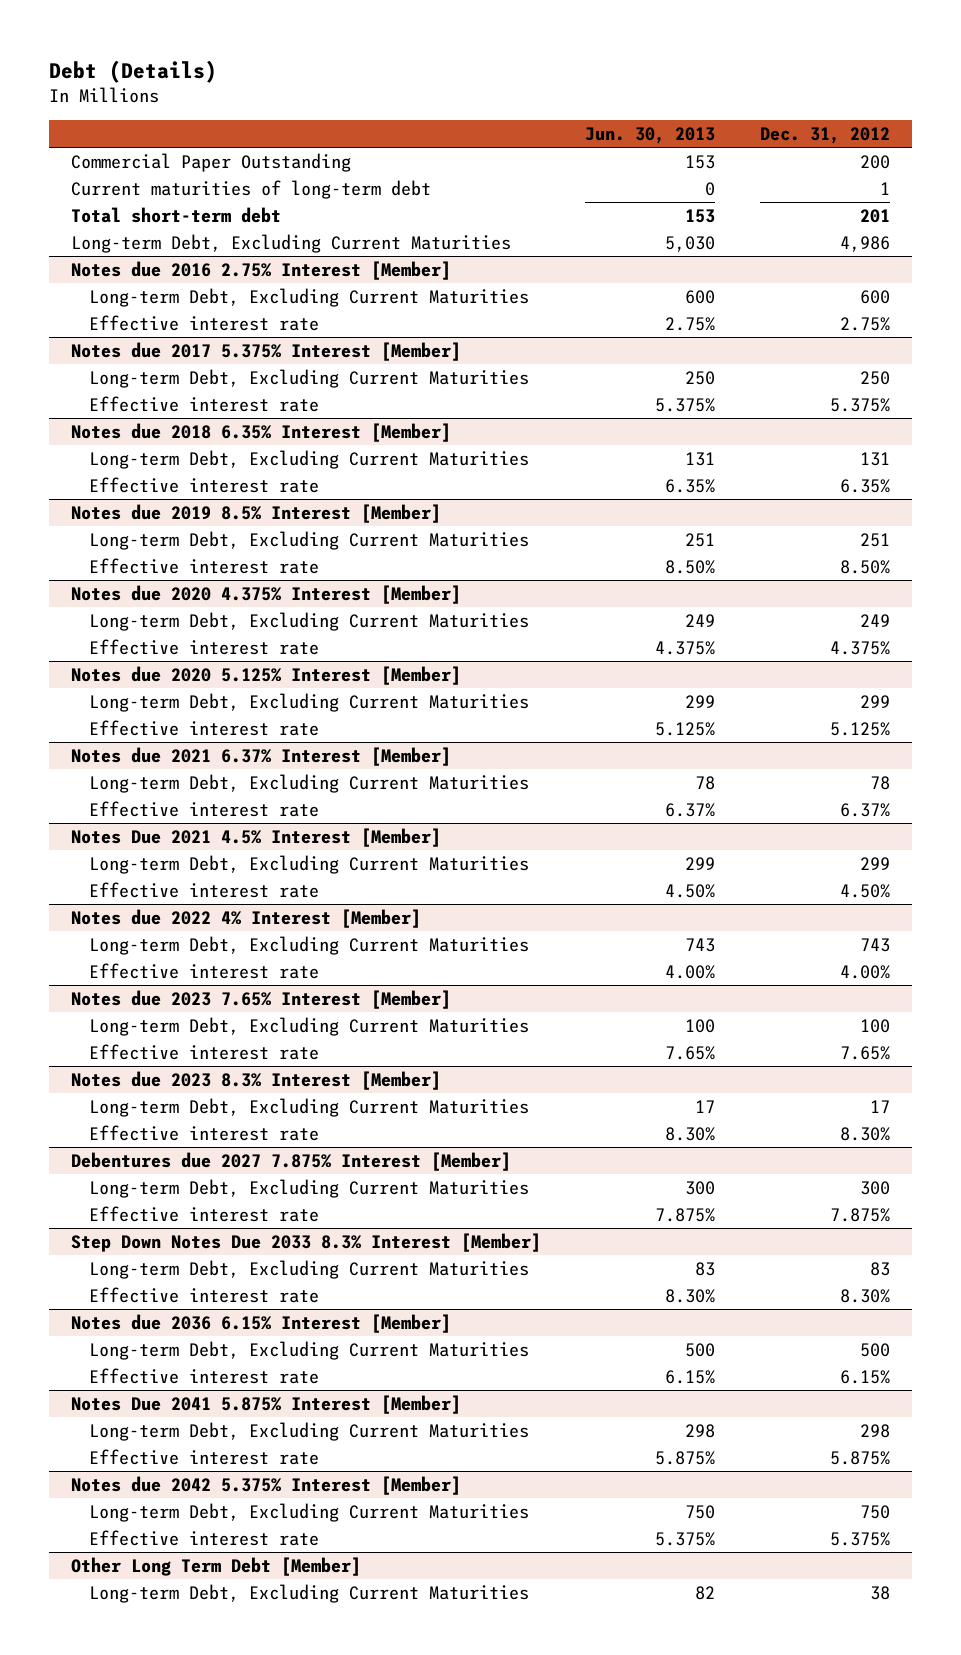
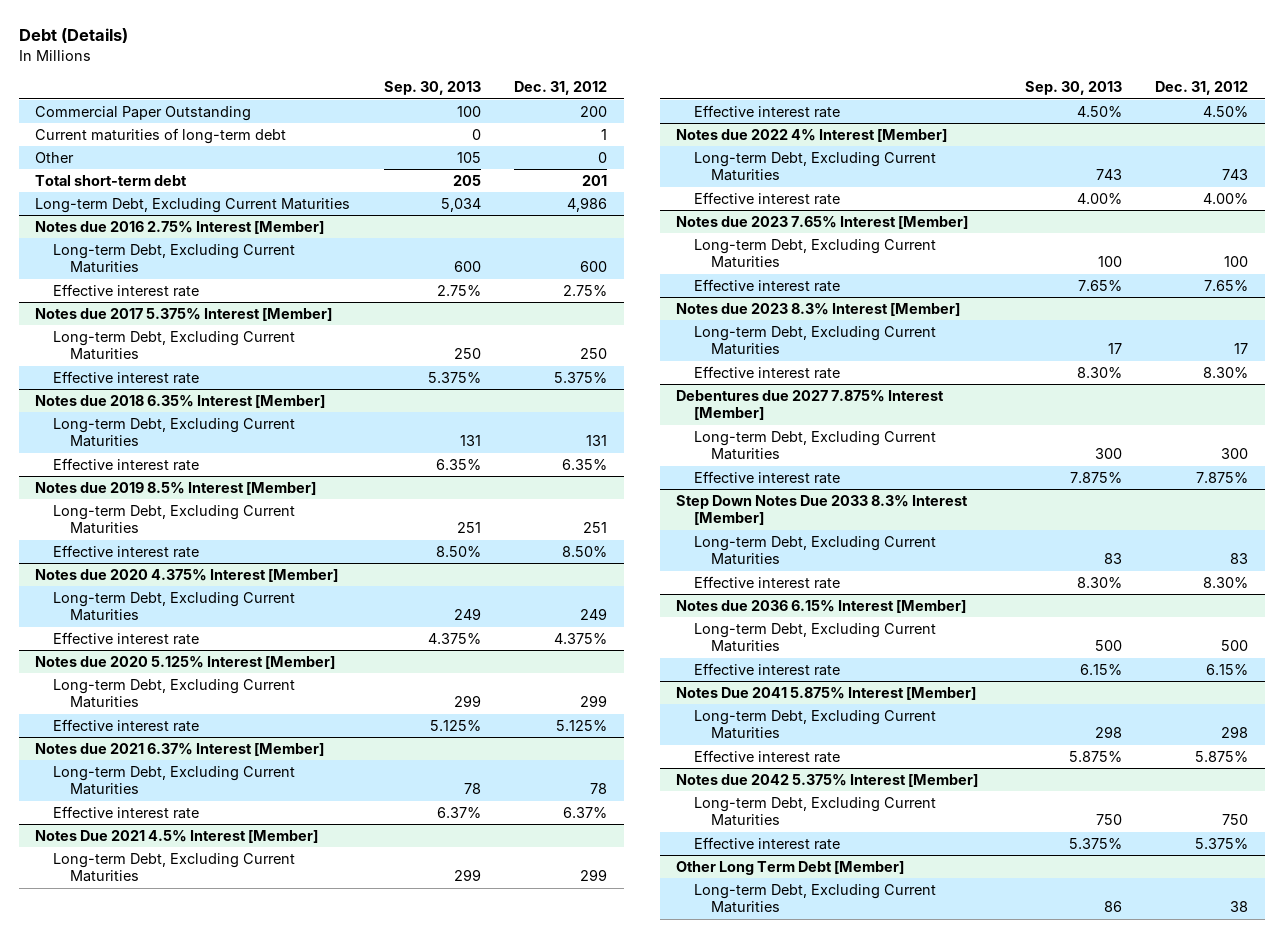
[585,127,716,145] Jun. 30, 2013 -> none
none -> [383,81,481,96] Sep. 30, 2013
none -> [35,151,75,163] Other

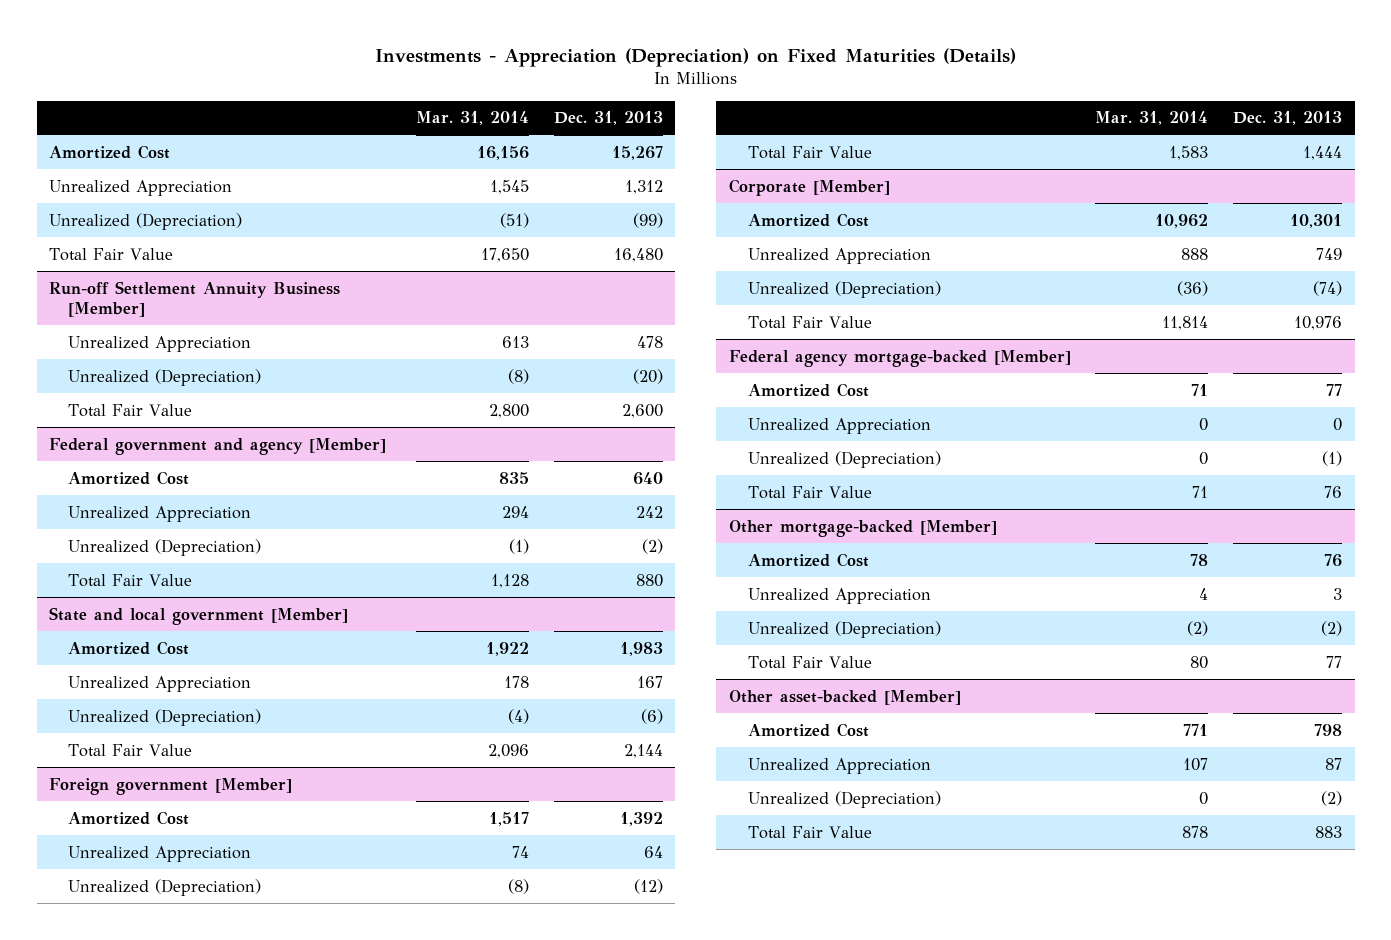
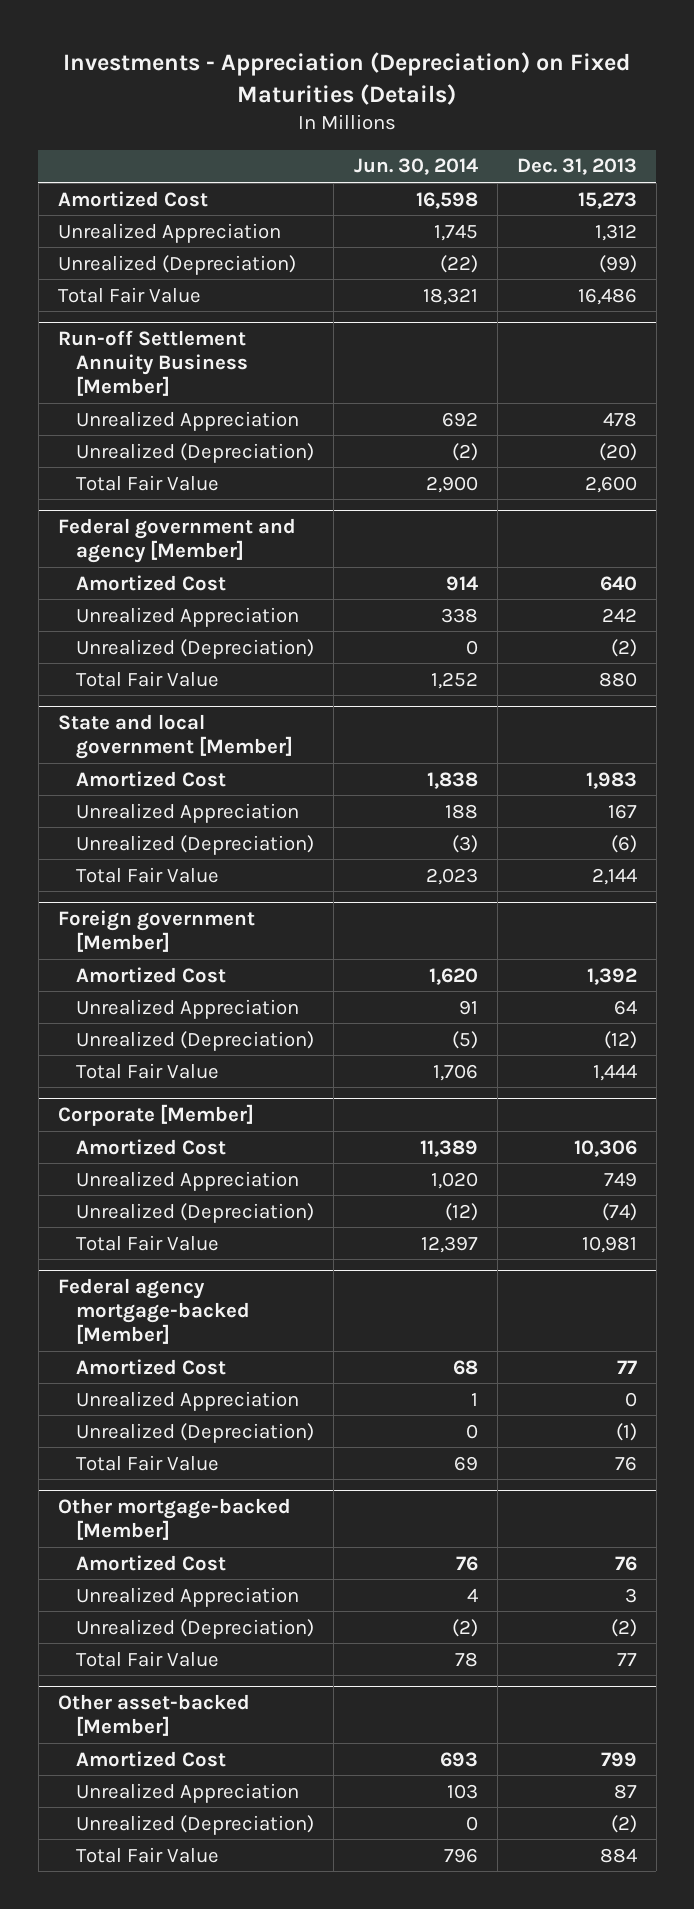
[415,111,529,126] Mar. 31, 2014 -> none
none -> [353,158,478,176] Jun. 30, 2014
[611,145,663,160] 15,267 -> [577,191,637,209] 15,273
[613,247,663,262] 16,480 -> [577,287,637,305] 16,486
[1290,213,1343,228] 10,301 -> [573,1139,637,1157] 10,306
[1294,315,1343,330] 10,976 -> [581,1235,637,1253] 10,981
[1314,723,1343,736] 798 -> [600,1751,637,1767] 799
[1315,825,1343,838] 883 -> [599,1847,637,1863] 884

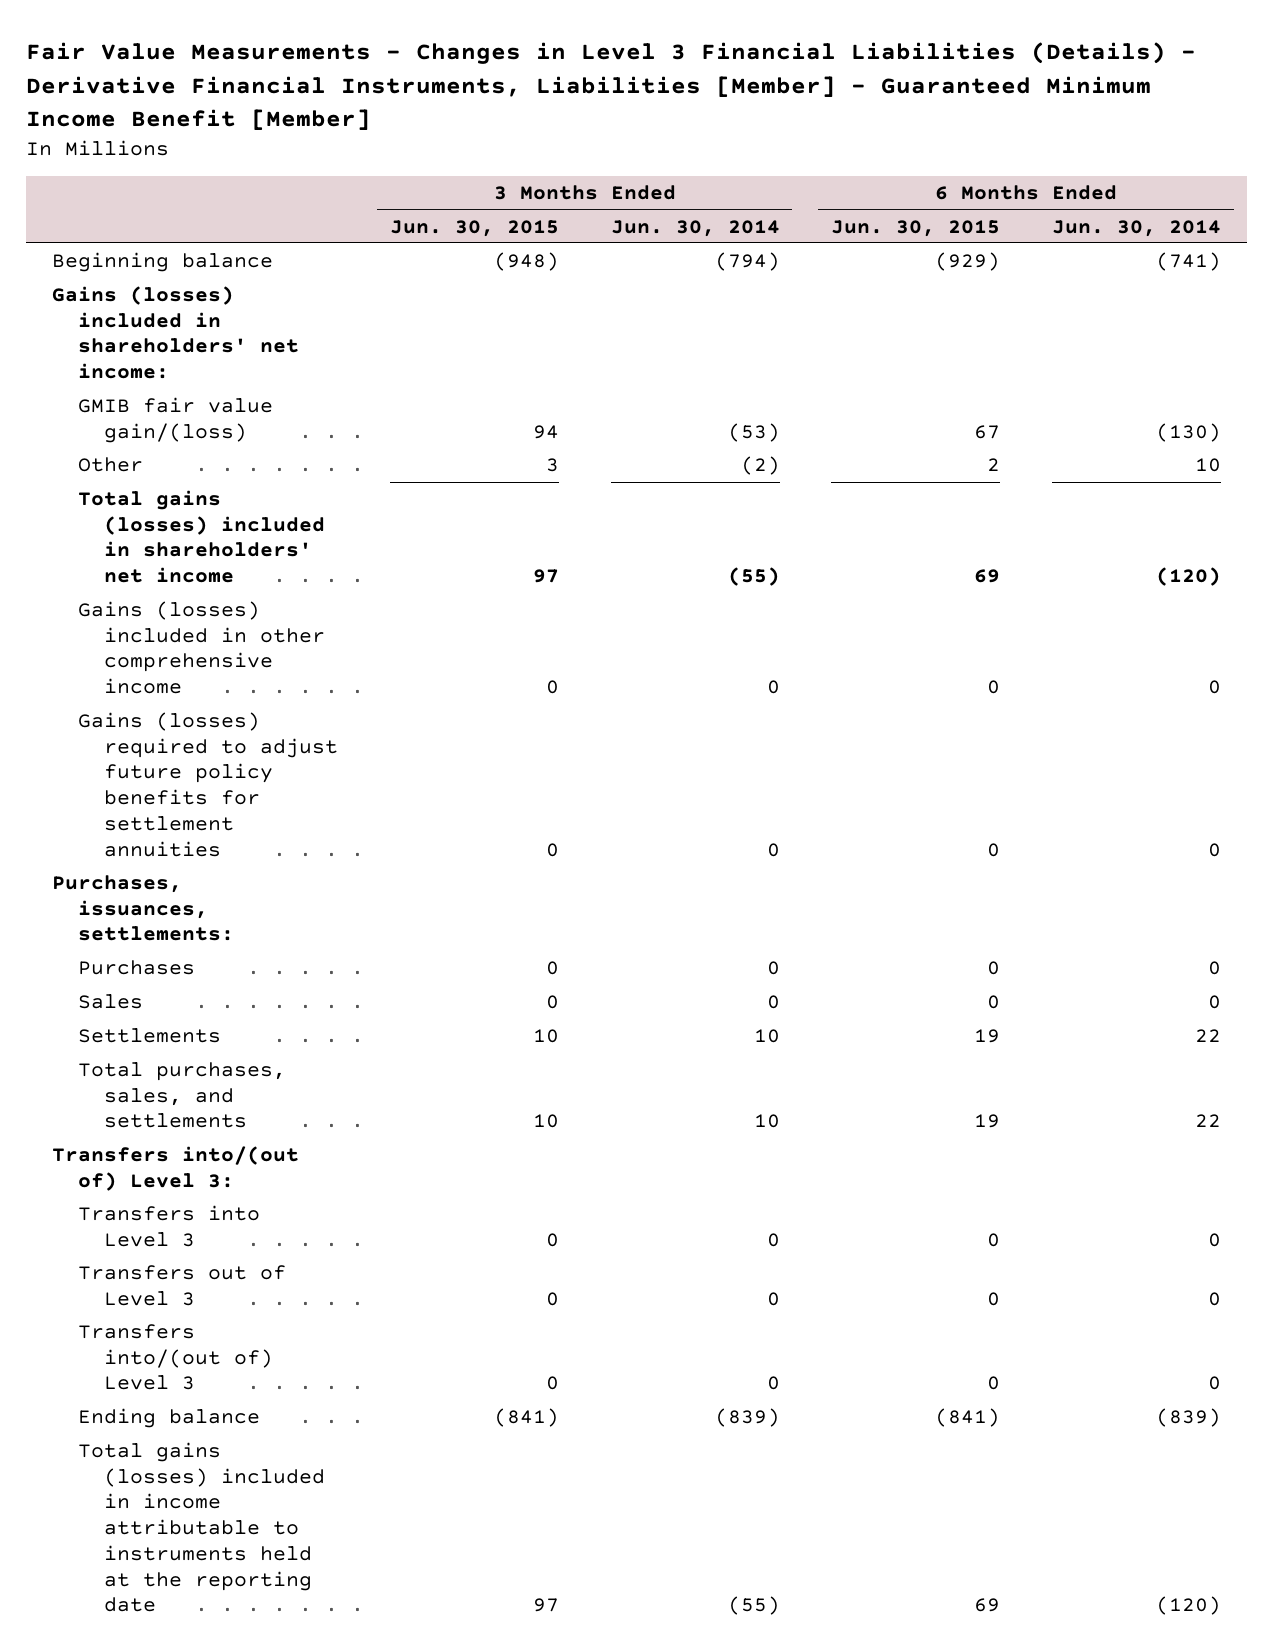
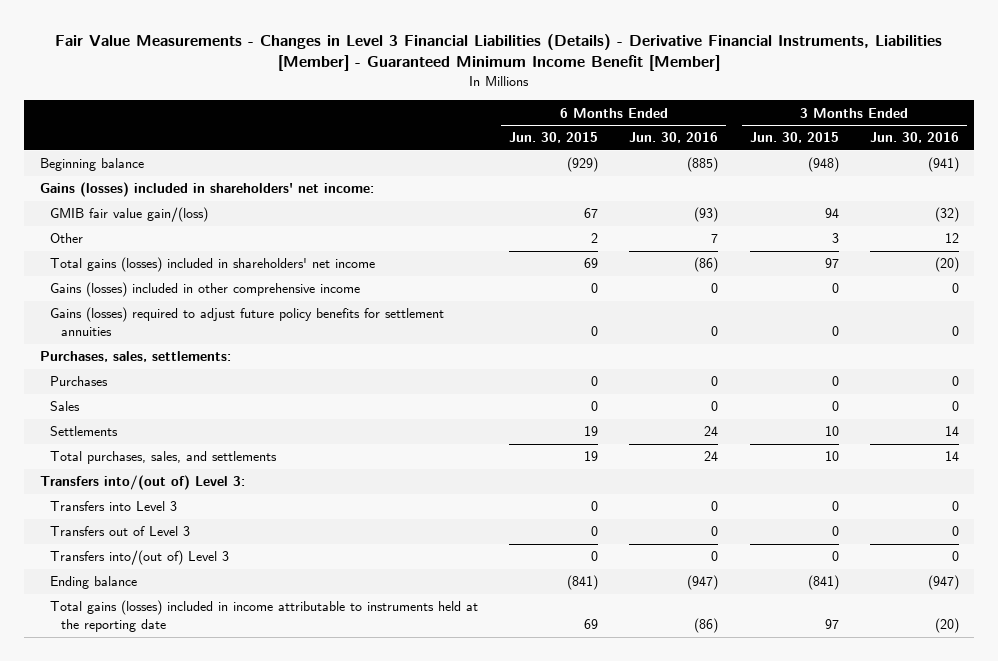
[610,219,780,237] Jun. 30, 2014 -> none
[1051,219,1221,237] Jun. 30, 2014 -> none
none -> [629,132,719,144] Jun. 30, 2016
none -> [869,132,959,144] Jun. 30, 2016
[52,875,235,942] Purchases, issuances, settlements: -> [39,351,231,363] Purchases, sales, settlements:

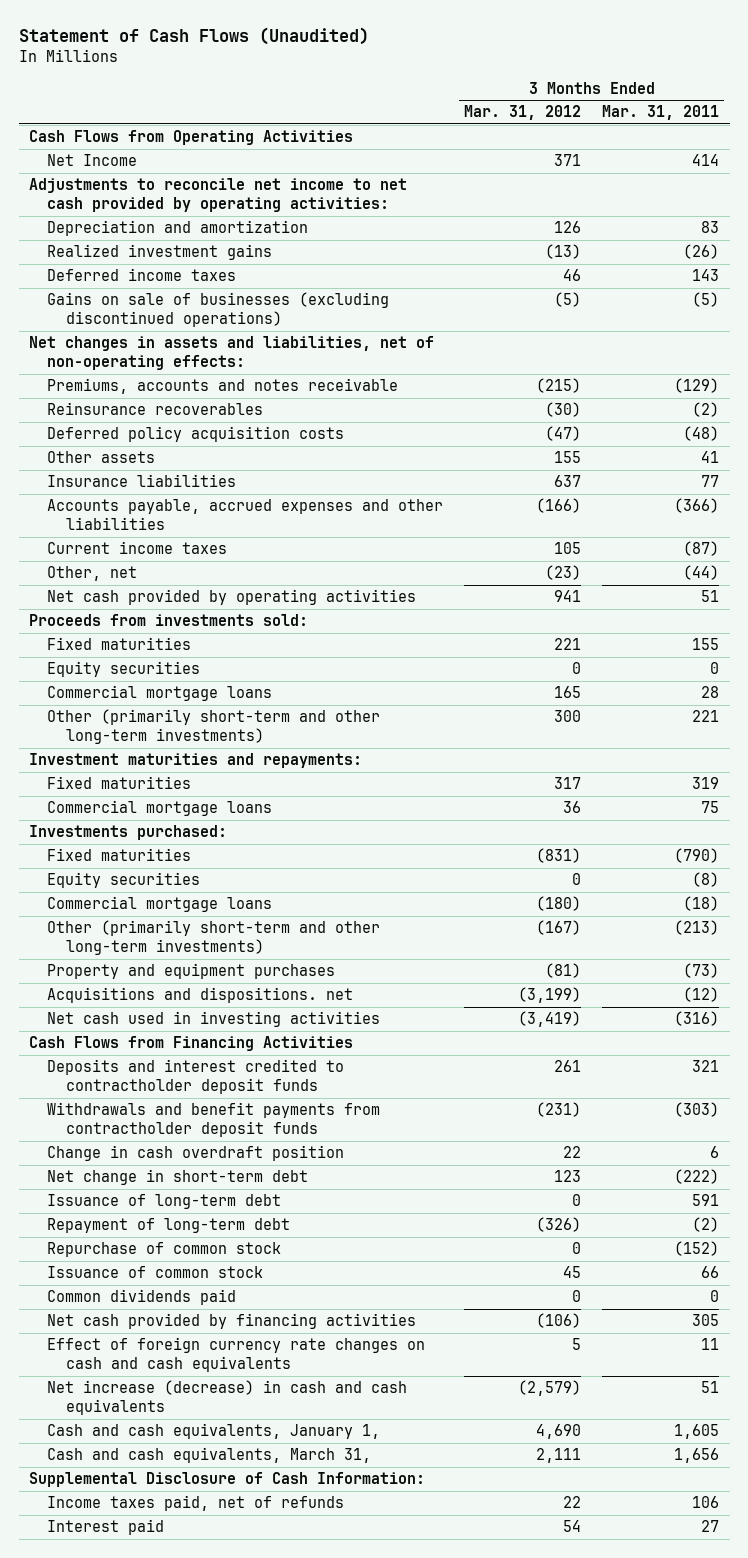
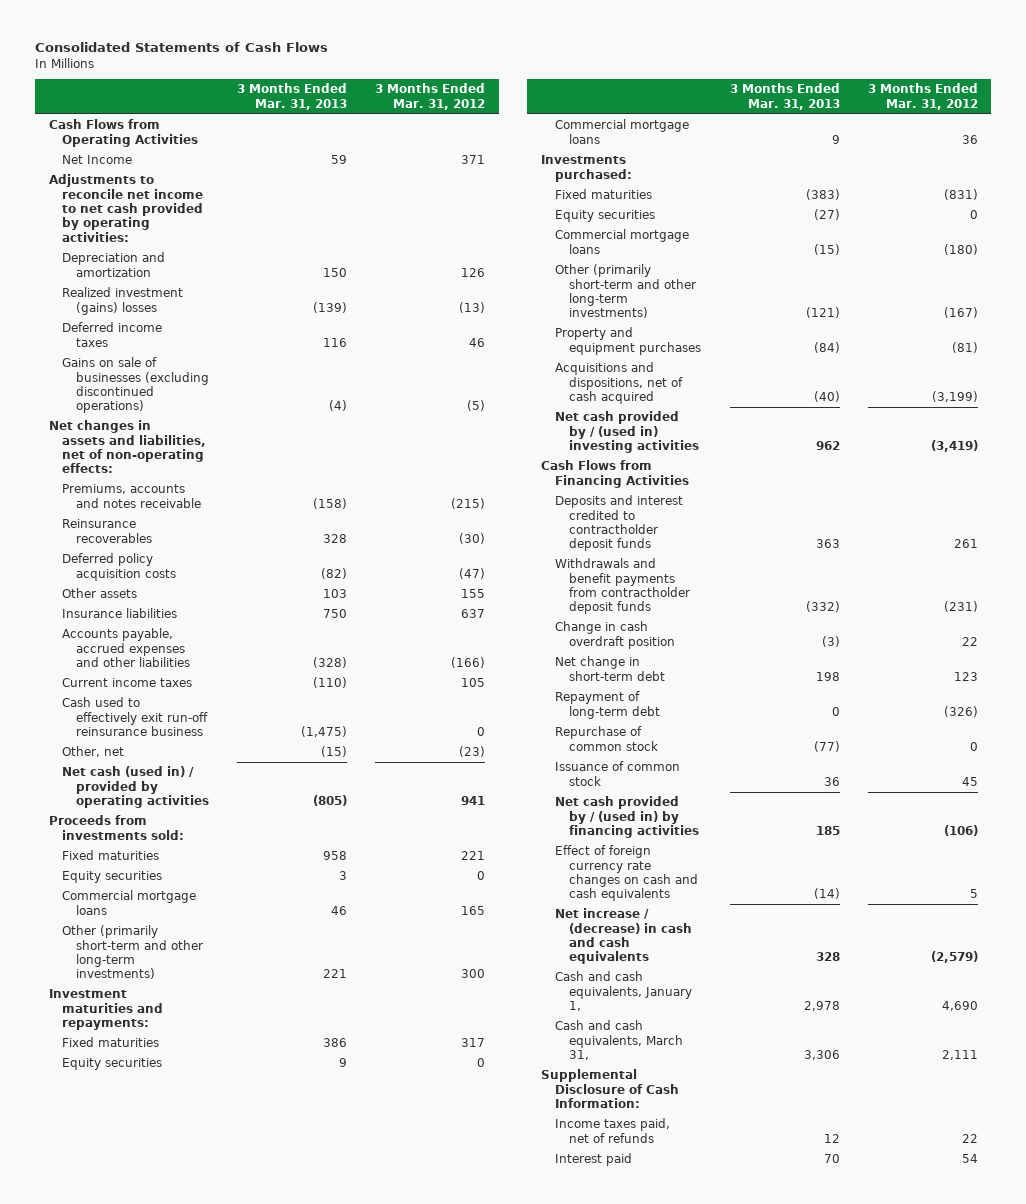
[18,26,369,45] Statement of Cash Flows (Unaudited) -> [34,42,328,53] Consolidated Statements of Cash Flows
[602,105,720,121] Mar. 31, 2011 -> none
none -> [237,83,348,110] 3 Months Ended Mar. 31, 2013
[47,244,273,261] Realized investment gains -> [62,287,184,315] Realized investment (gains) losses
none -> [62,697,209,737] Cash used to effectively exit run-off reinsurance business
[47,589,417,606] Net cash provided by operating activities -> [62,766,210,809] Net cash (used in) / provided by operating activities
none -> [62,1058,163,1071] Equity securities
[47,987,354,1004] Acquisitions and dispositions. net -> [555,362,683,405] Acquisitions and dispositions, net of cash acquired
[47,1011,381,1028] Net cash used in investing activities -> [555,411,699,454] Net cash provided by / (used in) investing activities
[47,1194,282,1210] Issuance of long-term debt -> none
[47,1289,237,1306] Common dividends paid -> none
[47,1313,417,1330] Net cash provided by financing activities -> [555,796,699,839] Net cash provided by / (used in) by financing activities
[47,1380,408,1416] Net increase (decrease) in cash and cash equivalents -> [555,908,692,965] Net increase / (decrease) in cash and cash equivalents

